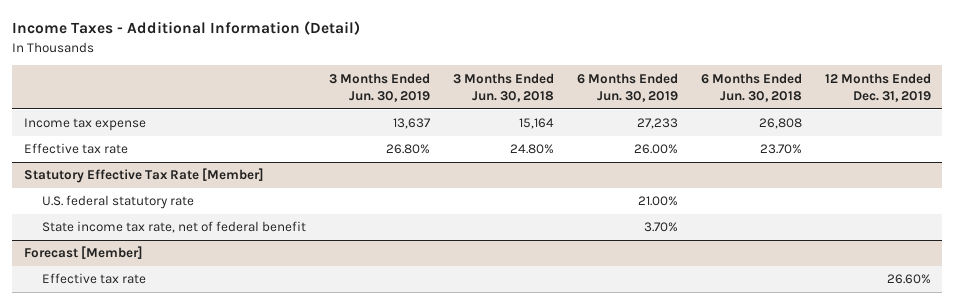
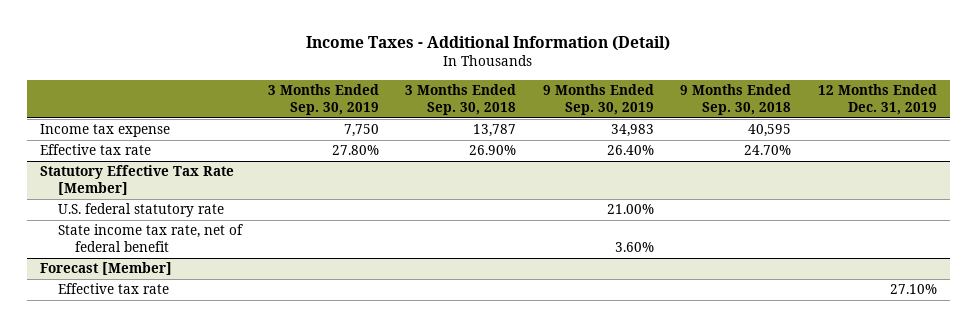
[328,72,430,102] 3 Months Ended Jun. 30, 2019 -> none
[452,72,554,102] 3 Months Ended Jun. 30, 2018 -> none
[576,72,678,102] 6 Months Ended Jun. 30, 2019 -> none
[700,72,802,102] 6 Months Ended Jun. 30, 2018 -> none
none -> [268,84,380,116] 3 Months Ended Sep. 30, 2019
none -> [405,84,517,116] 3 Months Ended Sep. 30, 2018
none -> [542,84,654,116] 9 Months Ended Sep. 30, 2019
none -> [680,84,792,116] 9 Months Ended Sep. 30, 2018
[886,274,931,285] 26.60% -> [889,284,937,295] 27.10%

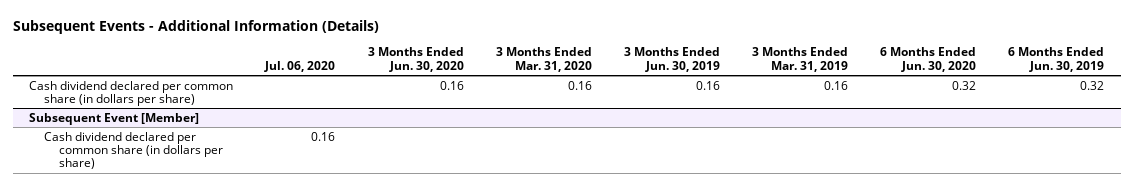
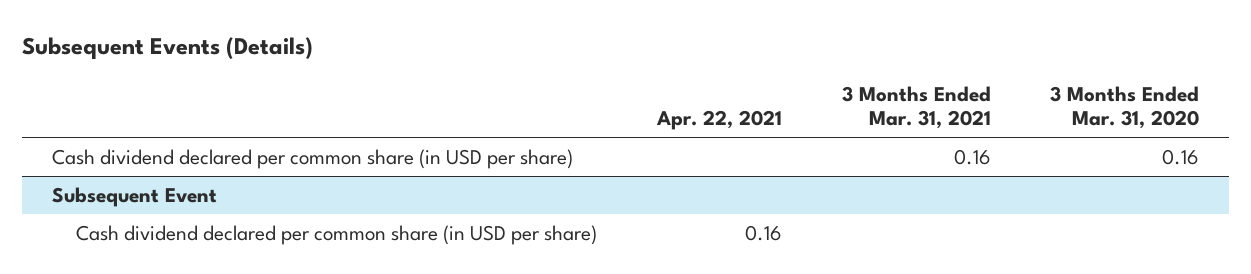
[13,20,380,35] Subsequent Events - Additional Information (Details) -> [21,36,313,59] Subsequent Events (Details)
[264,60,336,72] Jul. 06, 2020 -> none
[367,47,464,72] 3 Months Ended Jun. 30, 2020 -> none
[623,47,720,72] 3 Months Ended Jun. 30, 2019 -> none
[752,47,849,72] 3 Months Ended Mar. 31, 2019 -> none
[880,47,977,72] 6 Months Ended Jun. 30, 2020 -> none
[1008,47,1105,72] 6 Months Ended Jun. 30, 2019 -> none
none -> [655,109,782,130] Apr. 22, 2021
none -> [841,85,991,129] 3 Months Ended Mar. 31, 2021
[29,80,234,106] Cash dividend declared per common share (in dollars per share) -> [51,149,573,170] Cash dividend declared per common share (in USD per share)
[29,112,200,125] Subsequent Event [Member] -> [51,187,217,208] Subsequent Event
[44,131,224,170] Cash dividend declared per common share (in dollars per share) -> [76,225,598,246] Cash dividend declared per common share (in USD per share)

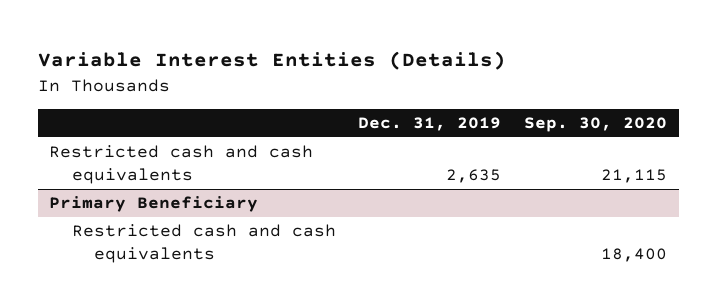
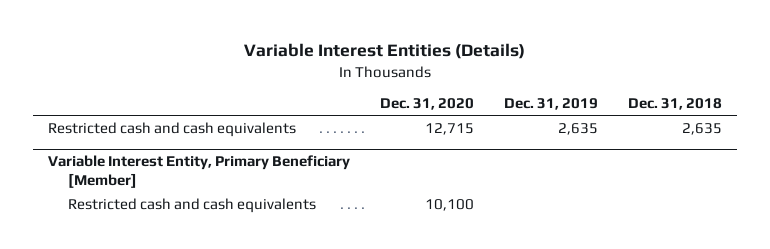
[524,117,668,133] Sep. 30, 2020 -> none
none -> [380,98,475,111] Dec. 31, 2020
none -> [628,98,723,111] Dec. 31, 2018
[49,196,259,213] Primary Beneficiary -> [48,155,351,188] Variable Interest Entity, Primary Beneficiary [Member]

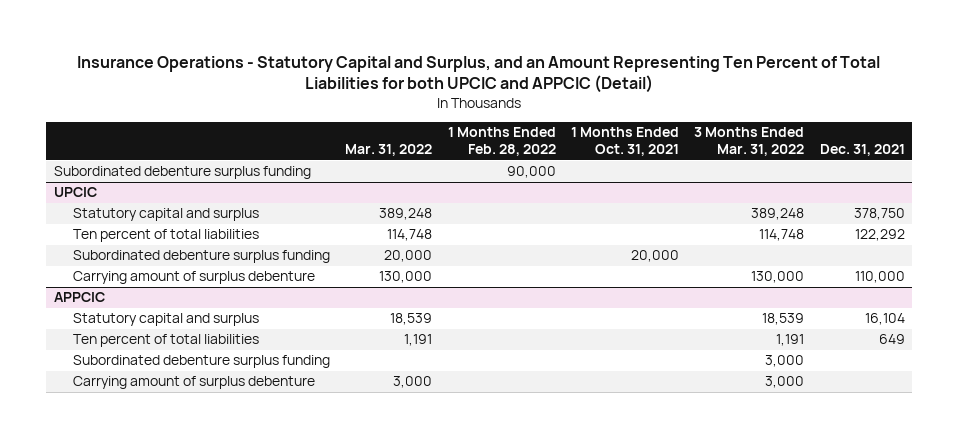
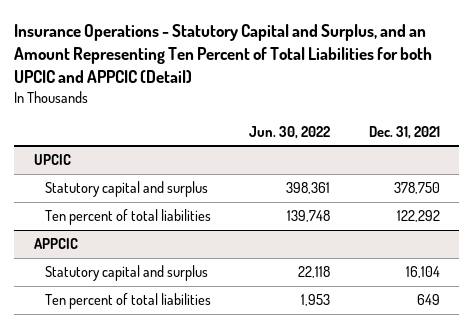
[345,144,433,157] Mar. 31, 2022 -> none
[447,127,556,157] 1 Months Ended Feb. 28, 2022 -> none
[570,127,679,157] 1 Months Ended Oct. 31, 2021 -> none
[694,127,805,157] 3 Months Ended Mar. 31, 2022 -> none
none -> [249,125,331,139] Jun. 30, 2022
[53,166,311,180] Subordinated debenture surplus funding -> none
[72,250,330,264] Subordinated debenture surplus funding -> none
[72,271,315,285] Carrying amount of surplus debenture -> none
[72,355,330,369] Subordinated debenture surplus funding -> none
[72,376,315,390] Carrying amount of surplus debenture -> none

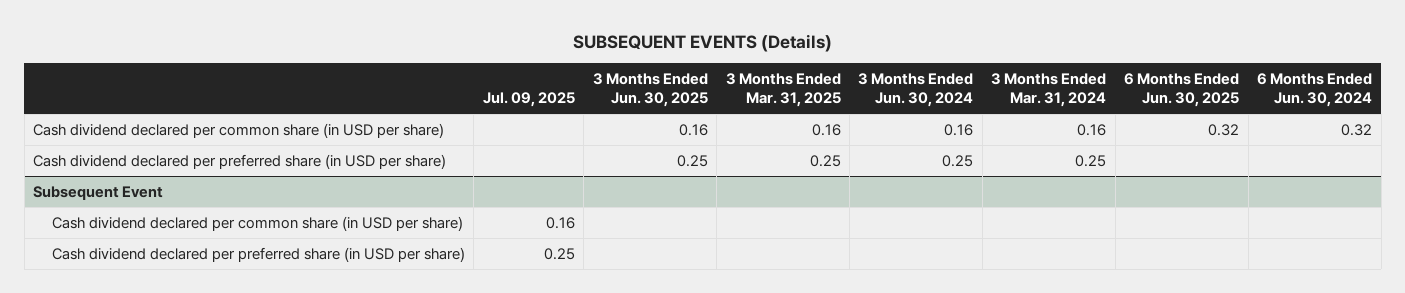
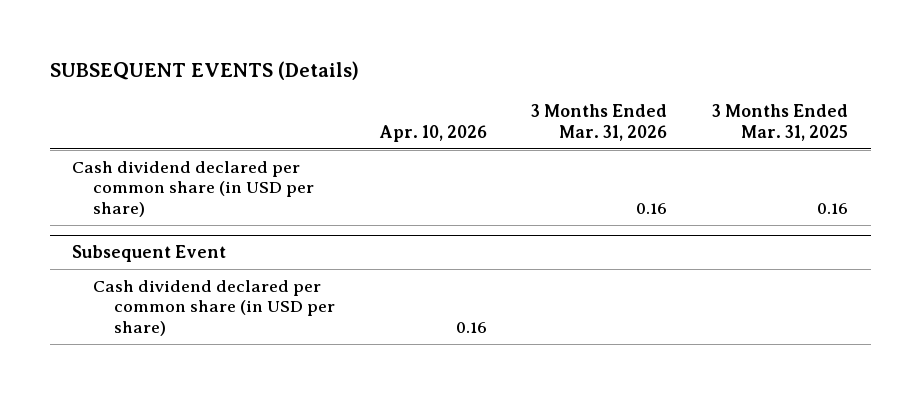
[482,91,575,107] Jul. 09, 2025 -> none
[592,72,708,107] 3 Months Ended Jun. 30, 2025 -> none
[858,72,974,107] 3 Months Ended Jun. 30, 2024 -> none
[991,72,1107,107] 3 Months Ended Mar. 31, 2024 -> none
[1124,72,1240,107] 6 Months Ended Jun. 30, 2025 -> none
[1257,72,1373,107] 6 Months Ended Jun. 30, 2024 -> none
none -> [378,125,487,143] Apr. 10, 2026
none -> [531,104,668,142] 3 Months Ended Mar. 31, 2026
[33,153,447,169] Cash dividend declared per preferred share (in USD per share) -> none
[51,246,465,262] Cash dividend declared per preferred share (in USD per share) -> none

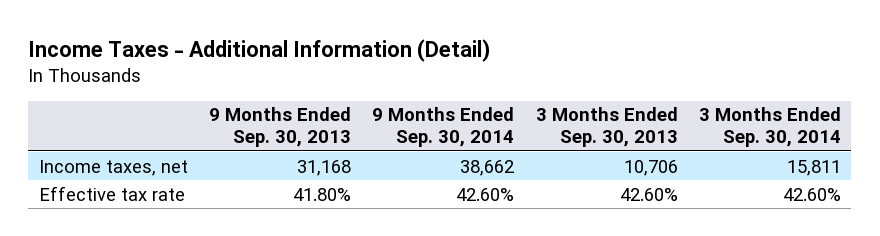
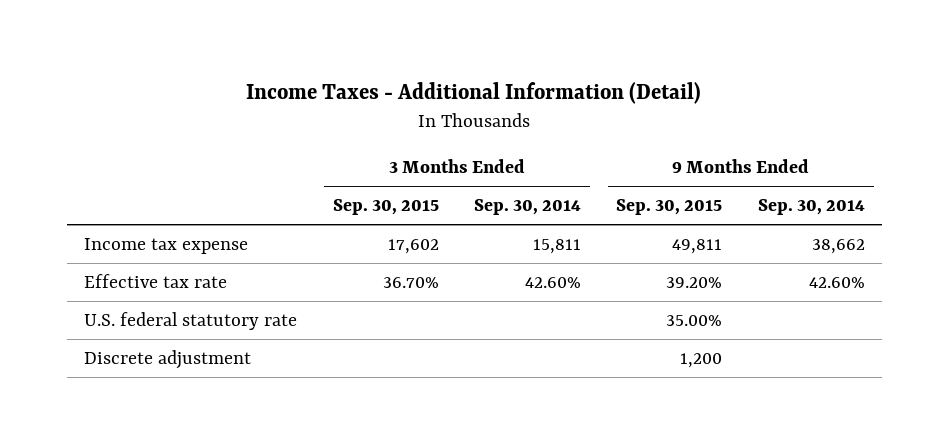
[209,107,352,148] 9 Months Ended Sep. 30, 2013 -> none
[535,107,678,148] 3 Months Ended Sep. 30, 2013 -> none
none -> [332,199,439,216] Sep. 30, 2015
none -> [616,199,723,216] Sep. 30, 2015
[38,159,188,176] Income taxes, net -> [84,238,249,255] Income tax expense
none -> [84,312,298,331] U.S. federal statutory rate
none -> [84,350,252,370] Discrete adjustment

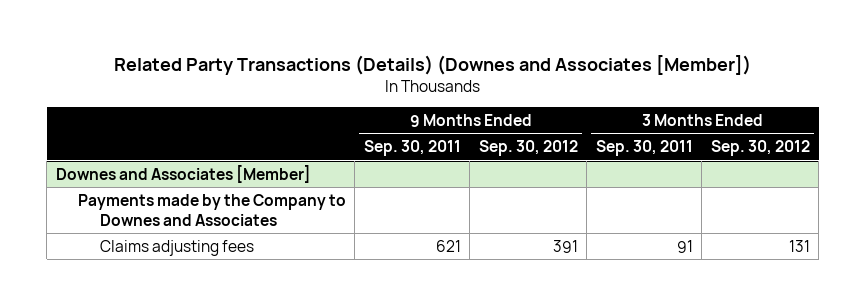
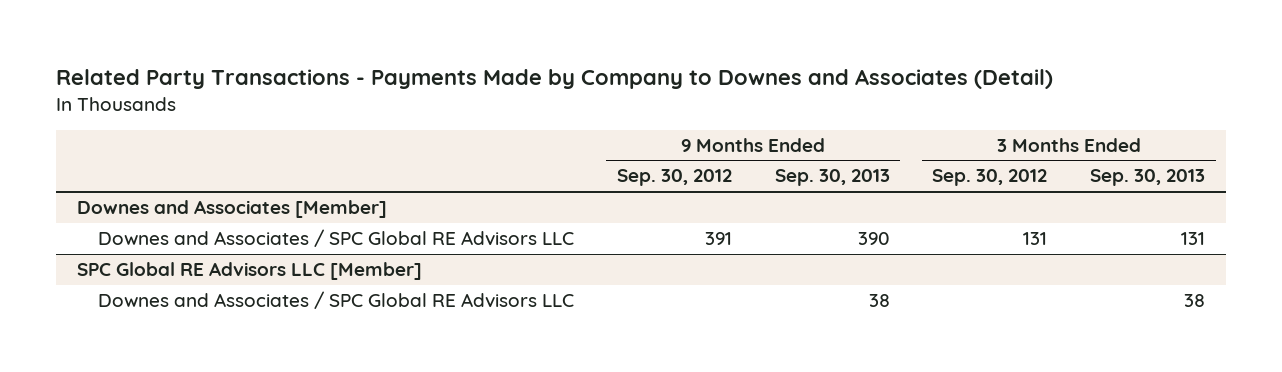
[113,54,751,75] Related Party Transactions (Details) (Downes and Associates [Member]) -> [55,69,1053,90] Related Party Transactions - Payments Made by Company to Downes and Associates (Detail)
[363,140,461,157] Sep. 30, 2011 -> none
[595,140,693,157] Sep. 30, 2011 -> none
none -> [774,169,890,187] Sep. 30, 2013
none -> [1090,169,1206,187] Sep. 30, 2013
[77,193,346,226] Payments made by the Company to Downes and Associates -> none
[100,239,255,256] Claims adjusting fees -> [98,229,575,248] Downes and Associates / SPC Global RE Advisors LLC
none -> [77,262,423,281] SPC Global RE Advisors LLC [Member]
none -> [98,291,575,310] Downes and Associates / SPC Global RE Advisors LLC

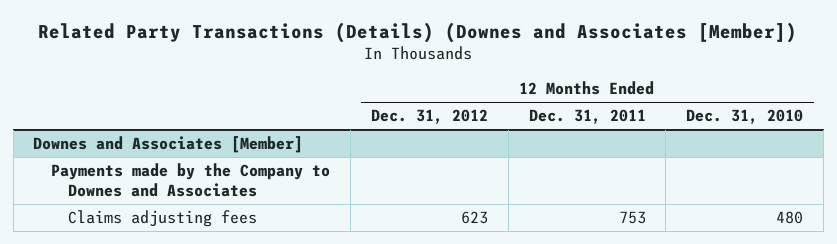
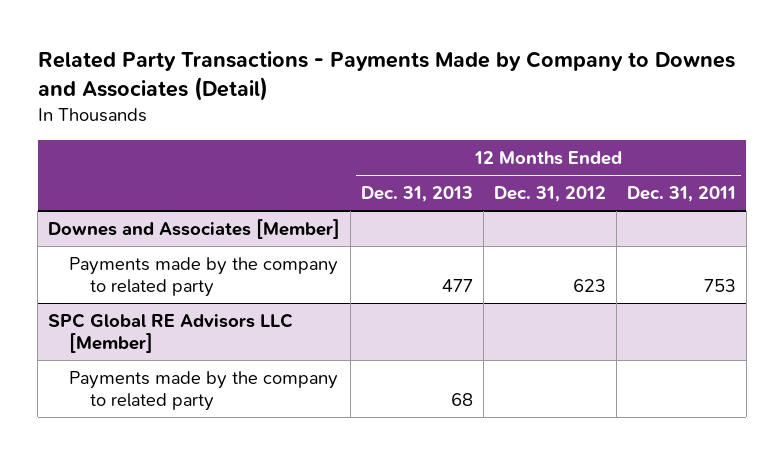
[38,21,798,43] Related Party Transactions (Details) (Downes and Associates [Member]) -> [37,50,735,102] Related Party Transactions - Payments Made by Company to Downes and Associates (Detail)
[686,109,804,125] Dec. 31, 2010 -> none
none -> [361,186,474,203] Dec. 31, 2013
[50,163,330,198] Payments made by the Company to Downes and Associates -> none
[68,210,258,228] Claims adjusting fees -> [69,256,339,297] Payments made by the company to related party
none -> [48,312,294,353] SPC Global RE Advisors LLC [Member]
none -> [69,370,339,411] Payments made by the company to related party

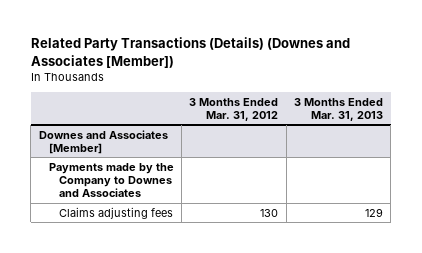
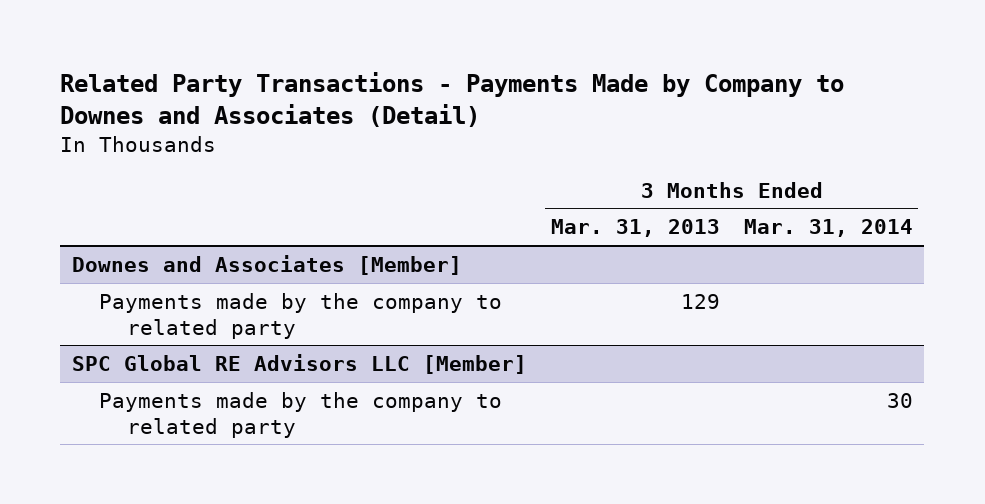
[30,37,350,68] Related Party Transactions (Details) (Downes and Associates [Member]) -> [60,72,845,127] Related Party Transactions - Payments Made by Company to Downes and Associates (Detail)
[189,97,279,121] 3 Months Ended Mar. 31, 2012 -> none
none -> [743,219,913,238] Mar. 31, 2014
[49,162,175,198] Payments made by the Company to Downes and Associates -> none
[59,206,174,219] Claims adjusting fees -> [99,292,503,339] Payments made by the company to related party
none -> [72,353,528,374] SPC Global RE Advisors LLC [Member]
none -> [99,391,503,438] Payments made by the company to related party

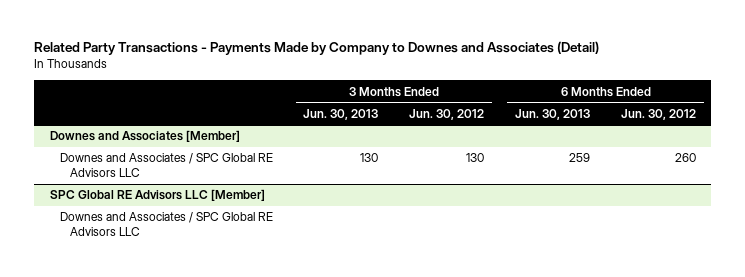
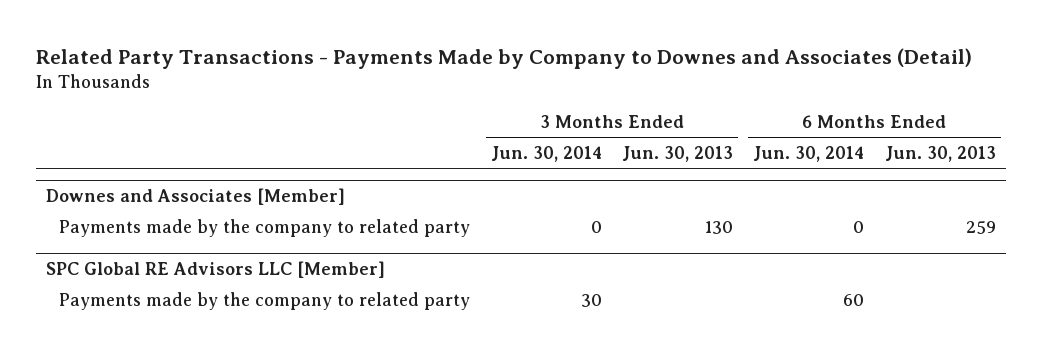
[409,108,485,120] Jun. 30, 2012 -> none
[620,108,696,120] Jun. 30, 2012 -> none
none -> [490,145,602,162] Jun. 30, 2014
none -> [753,145,865,162] Jun. 30, 2014
[59,153,273,178] Downes and Associates / SPC Global RE Advisors LLC -> [59,218,471,237] Payments made by the company to related party
[59,212,273,237] Downes and Associates / SPC Global RE Advisors LLC -> [59,291,471,310] Payments made by the company to related party

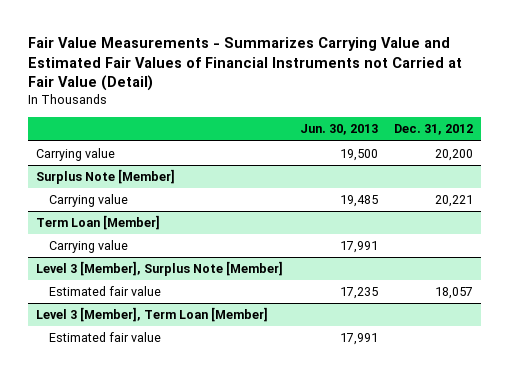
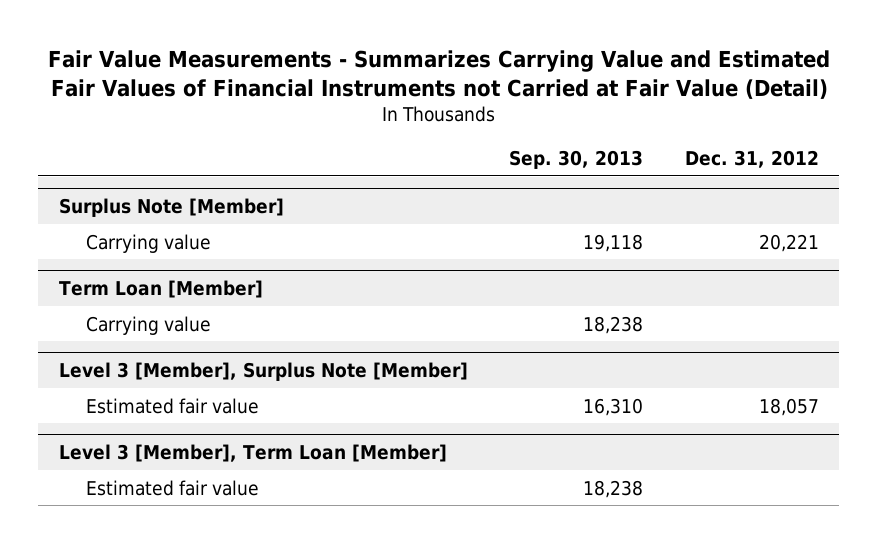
[299,124,378,136] Jun. 30, 2013 -> none
none -> [509,149,644,169] Sep. 30, 2013
[36,148,116,162] Carrying value -> none

